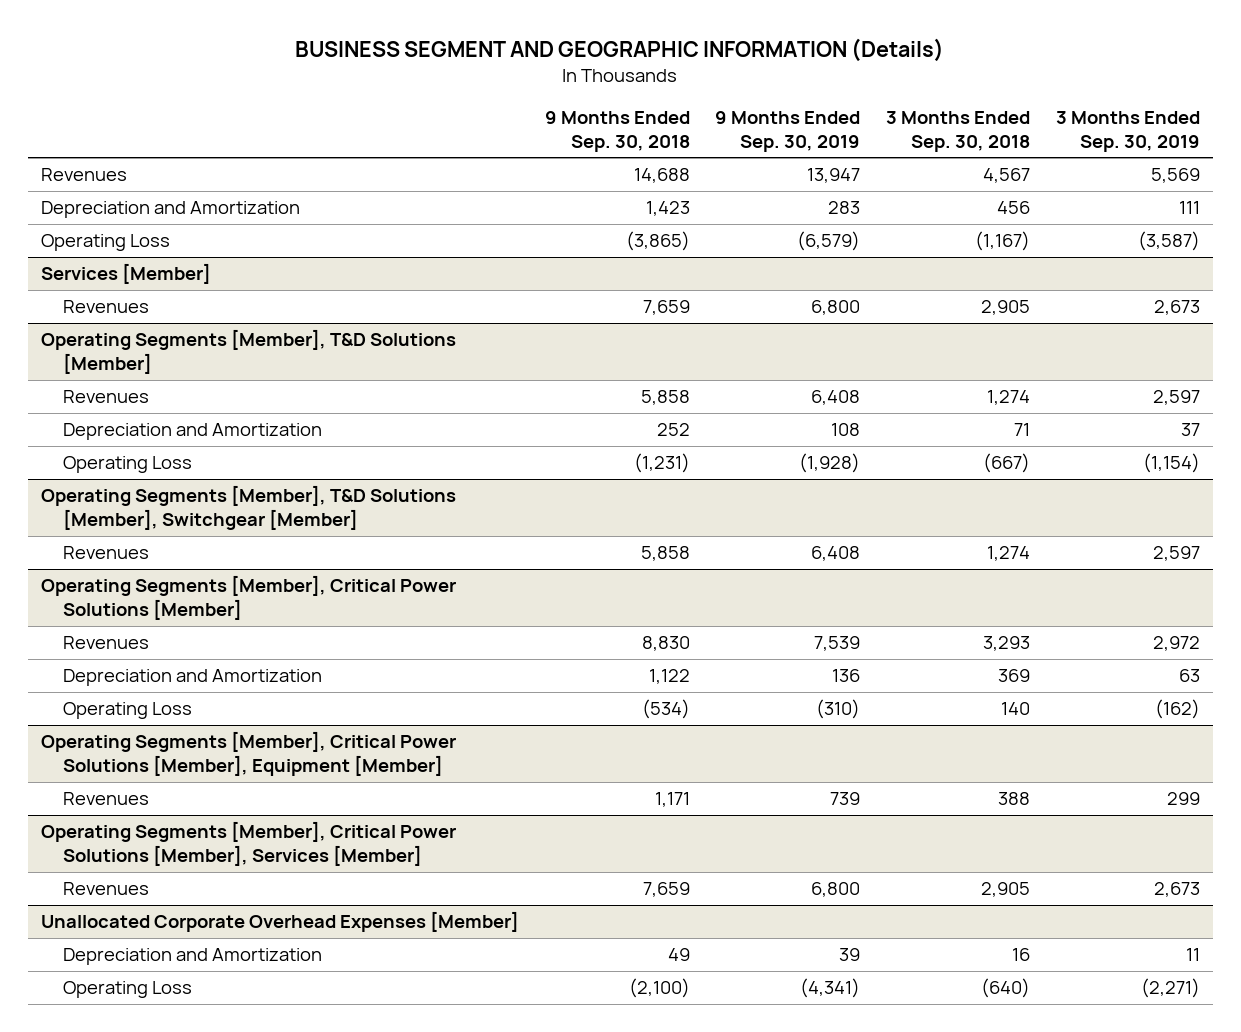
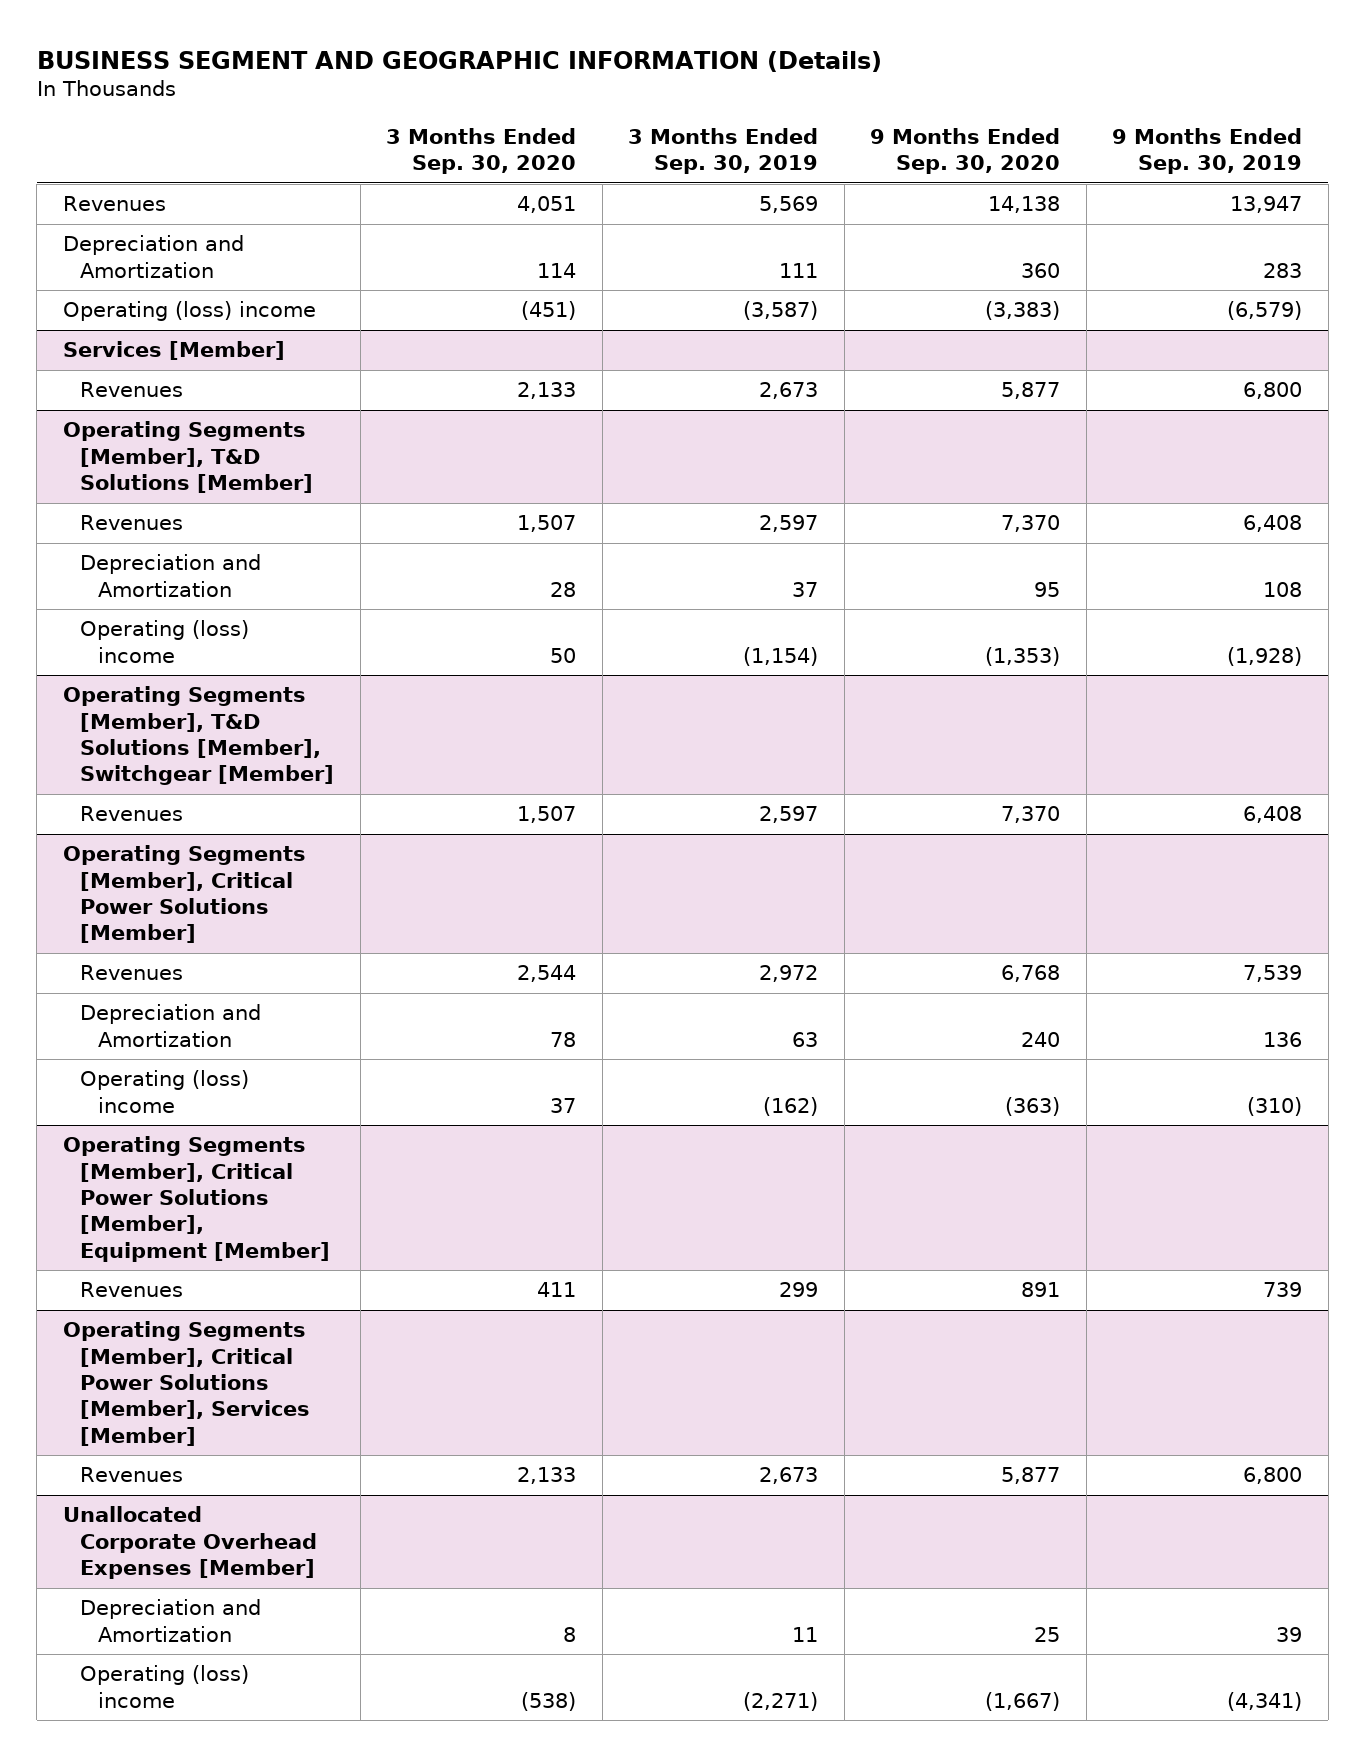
[544,110,690,152] 9 Months Ended Sep. 30, 2018 -> none
[886,110,1031,152] 3 Months Ended Sep. 30, 2018 -> none
none -> [386,128,577,175] 3 Months Ended Sep. 30, 2020
none -> [870,128,1061,175] 9 Months Ended Sep. 30, 2020
[40,234,170,252] Operating Loss -> [62,301,316,322] Operating (loss) income
[62,456,192,474] Operating Loss -> [80,620,250,663] Operating (loss) income
[62,702,192,720] Operating Loss -> [80,1070,250,1113] Operating (loss) income
[62,981,192,999] Operating Loss -> [80,1665,250,1708] Operating (loss) income

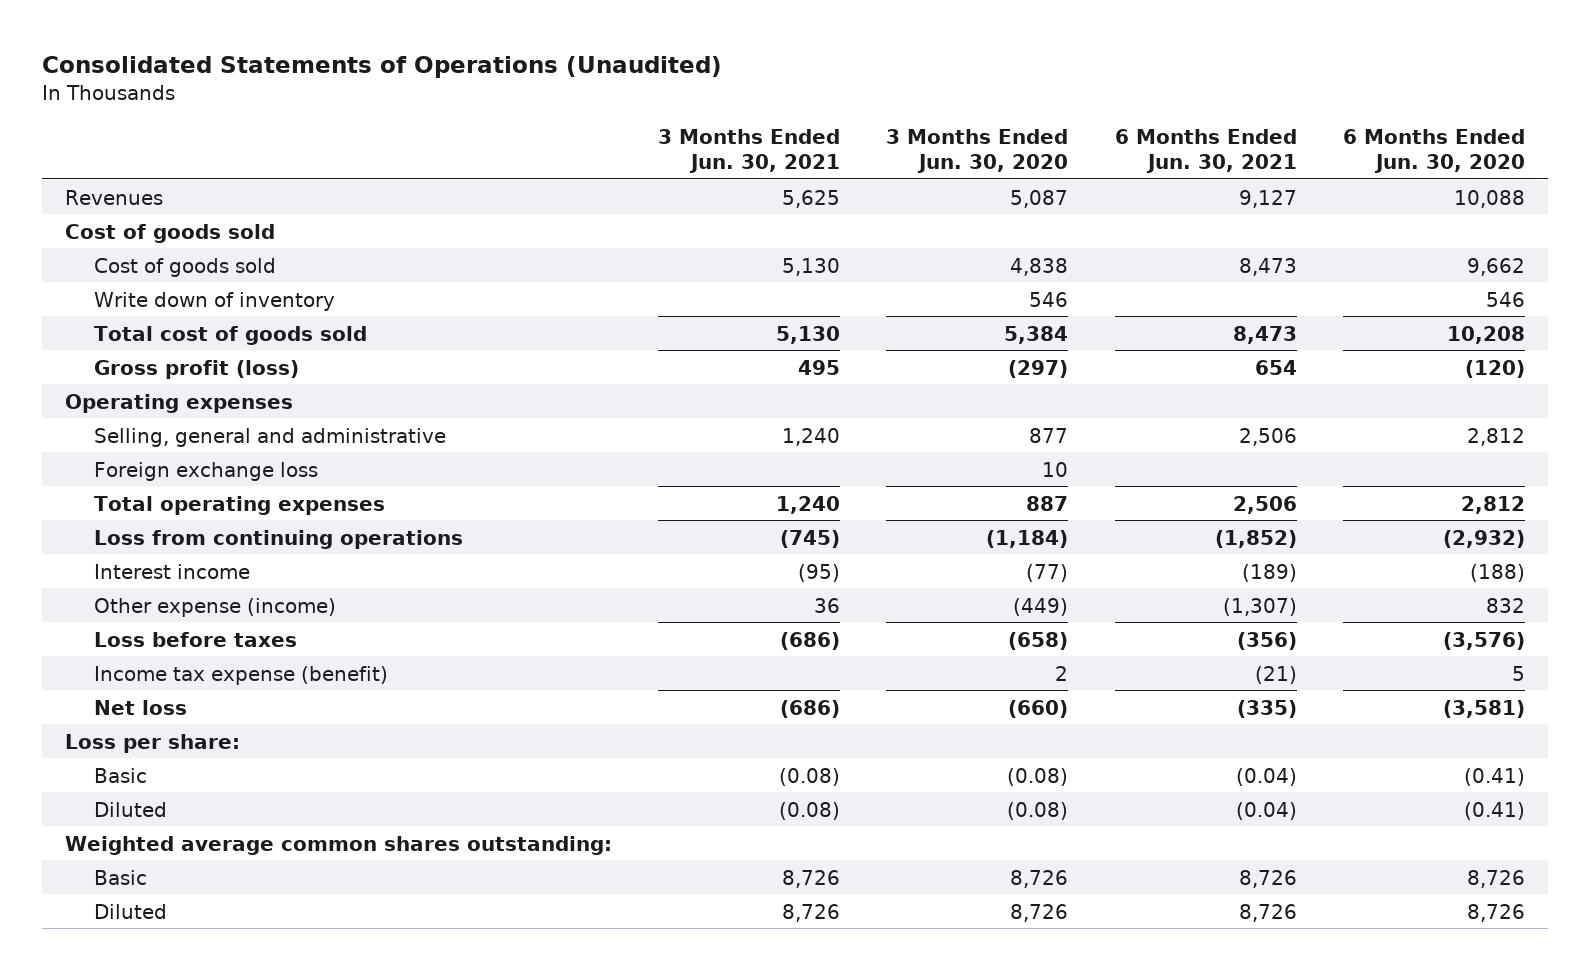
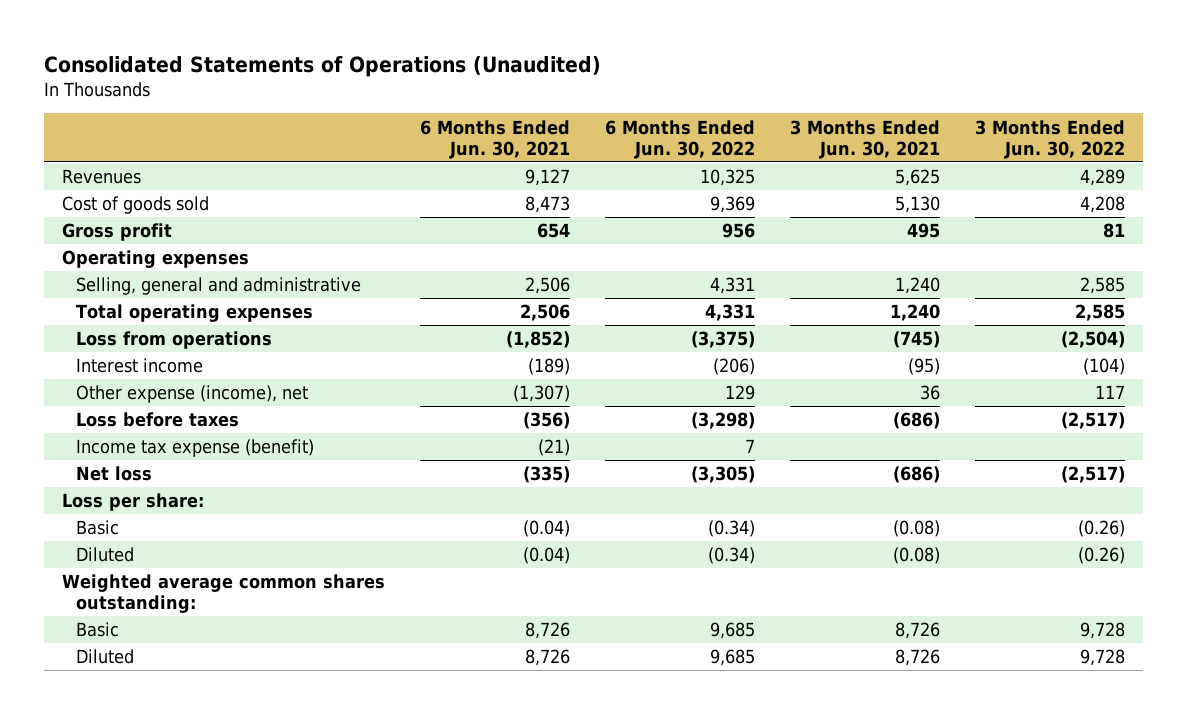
[886,129,1069,173] 3 Months Ended Jun. 30, 2020 -> none
[1342,129,1525,173] 6 Months Ended Jun. 30, 2020 -> none
none -> [604,119,755,159] 6 Months Ended Jun. 30, 2022
none -> [975,119,1126,159] 3 Months Ended Jun. 30, 2022
[64,223,275,243] Cost of goods sold -> none
[93,291,335,311] Write down of inventory -> none
[93,325,367,345] Total cost of goods sold -> none
[93,359,299,379] Gross profit (loss) -> [61,223,172,242] Gross profit
[93,461,318,481] Foreign exchange loss -> none
[93,529,463,549] Loss from continuing operations -> [75,331,272,350] Loss from operations
[93,597,336,617] Other expense (income) -> [75,385,308,404] Other expense (income), net

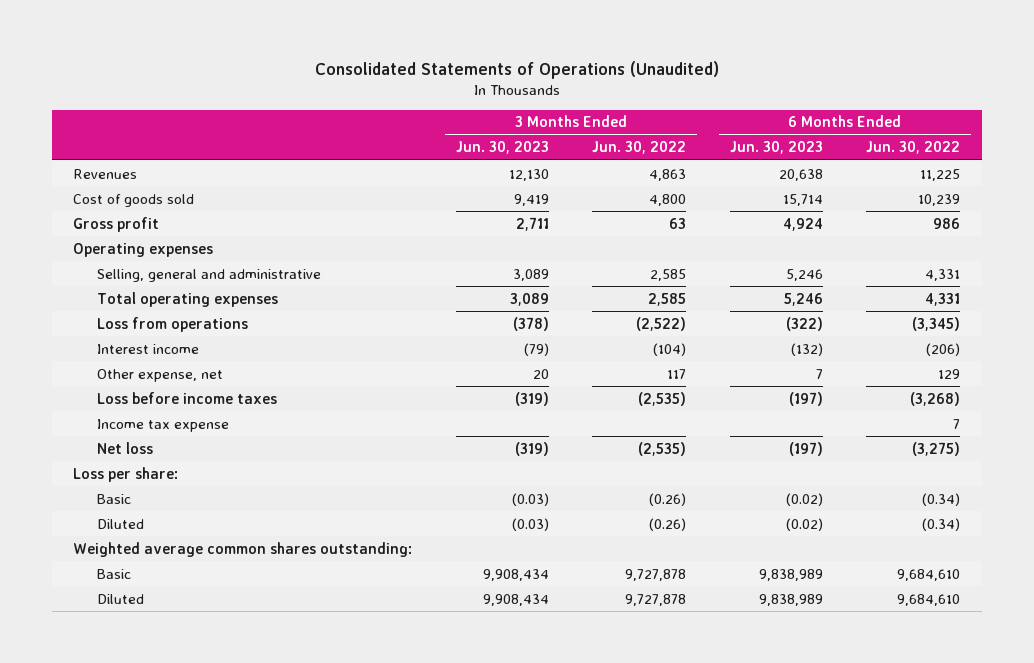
[419,119,570,159] 6 Months Ended Jun. 30, 2021 -> none
[790,119,941,159] 3 Months Ended Jun. 30, 2021 -> none
none -> [455,141,549,155] Jun. 30, 2023
none -> [729,141,823,155] Jun. 30, 2023
[699,169,755,187] 10,325 -> [920,168,961,181] 11,225
[1080,169,1126,187] 4,289 -> [649,168,687,181] 4,863
[709,196,755,214] 9,369 -> [918,193,961,206] 10,239
[1080,196,1126,214] 4,208 -> [649,193,687,206] 4,800
[721,223,755,239] 956 -> [933,217,961,229] 986
[1103,223,1126,239] 81 -> [669,217,687,229] 63
[690,331,755,349] (3,375) -> [912,316,961,331] (3,345)
[1061,331,1126,349] (2,504) -> [636,316,687,331] (2,522)
[75,385,308,404] Other expense (income), net -> [96,368,223,382] Other expense, net
[75,412,239,428] Loss before taxes -> [96,391,277,404] Loss before income taxes
[690,412,755,430] (3,298) -> [910,391,961,406] (3,268)
[1061,412,1126,430] (2,517) -> [638,391,687,406] (2,535)
[75,439,314,458] Income tax expense (benefit) -> [96,418,229,432] Income tax expense
[690,466,755,484] (3,305) -> [912,441,961,456] (3,275)
[1061,466,1126,484] (2,517) -> [638,441,687,456] (2,535)
[709,622,755,640] 9,685 -> [897,568,961,581] 9,684,610
[1080,622,1126,640] 9,728 -> [625,568,687,581] 9,727,878
[709,649,755,667] 9,685 -> [897,593,961,606] 9,684,610
[1080,649,1126,667] 9,728 -> [625,593,687,606] 9,727,878

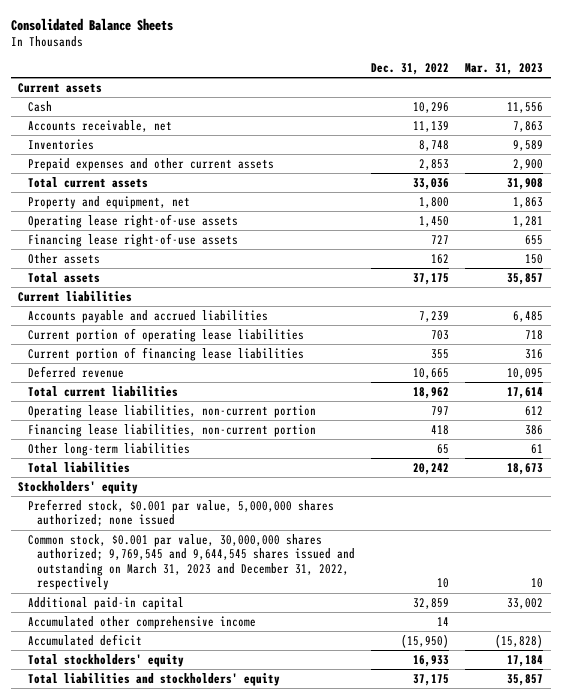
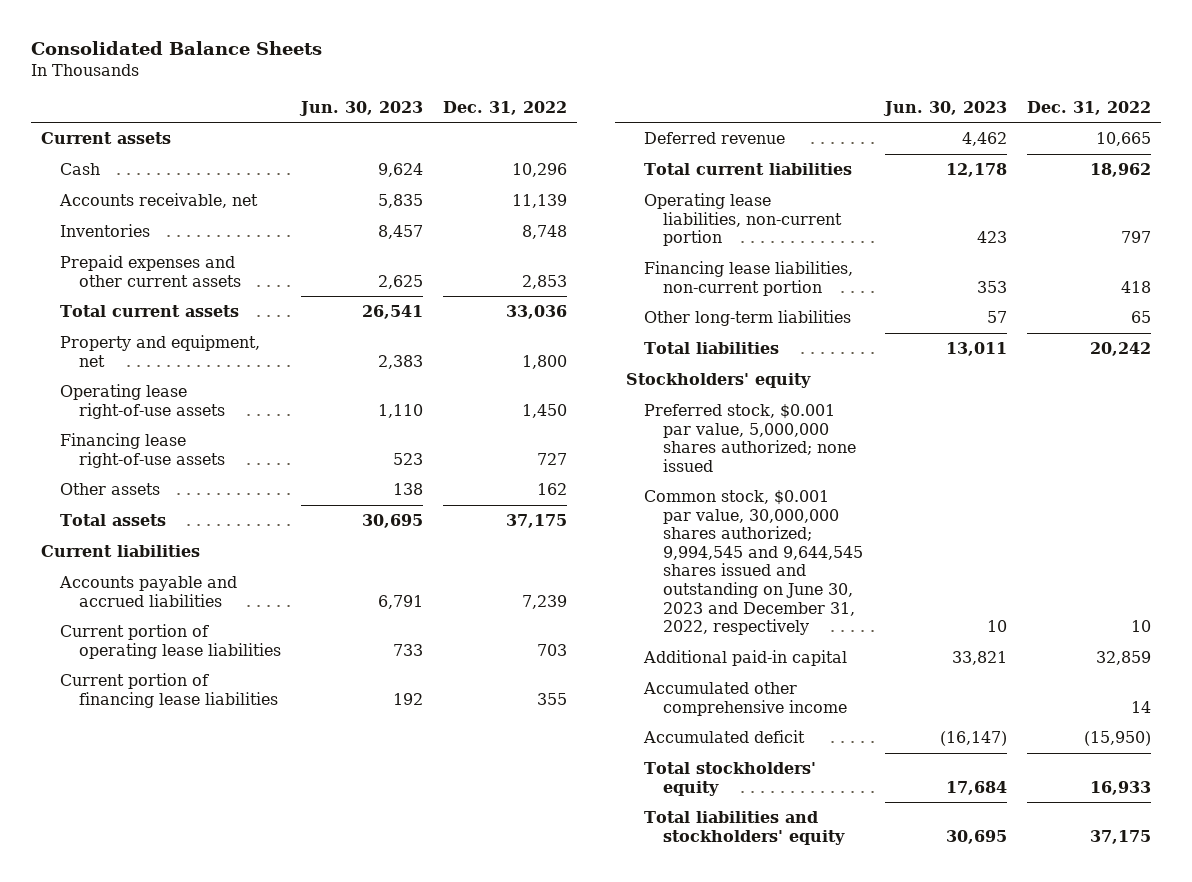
[464,63,543,76] Mar. 31, 2023 -> none
none -> [298,100,423,116] Jun. 30, 2023
[27,533,356,591] Common stock, $0.001 par value, 30,000,000 shares authorized; 9,769,545 and 9,644,545 shares issued and outstanding on March 31, 2023 and December 31, 2022, respectively -> [644,489,863,636] Common stock, $0.001 par value, 30,000,000 shares authorized; 9,994,545 and 9,644,545 shares issued and outstanding on June 30, 2023 and December 31, 2022, respectively

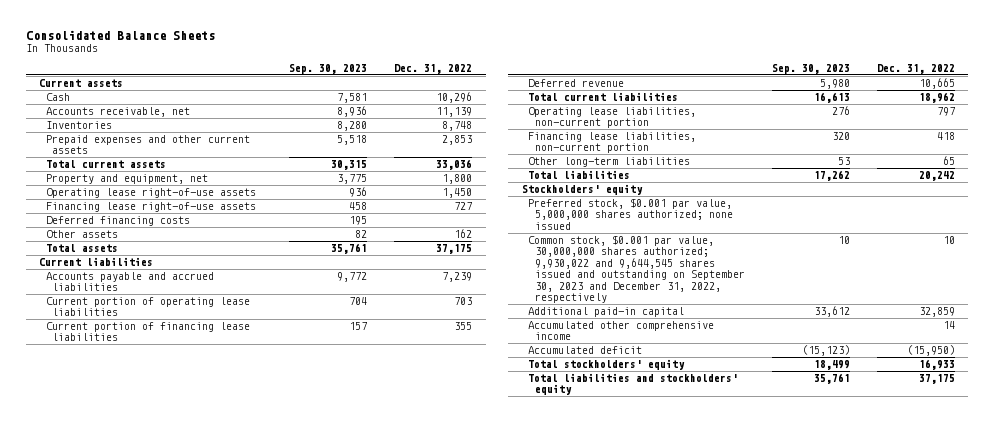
[298,100,423,116] Jun. 30, 2023 -> none
none -> [289,64,368,75] Sep. 30, 2023
none -> [45,216,190,227] Deferred financing costs
[644,489,863,636] Common stock, $0.001 par value, 30,000,000 shares authorized; 9,994,545 and 9,644,545 shares issued and outstanding on June 30, 2023 and December 31, 2022, respectively -> [528,235,745,304] Common stock, $0.001 par value, 30,000,000 shares authorized; 9,930,022 and 9,644,545 shares issued and outstanding on September 30, 2023 and December 31, 2022, respectively

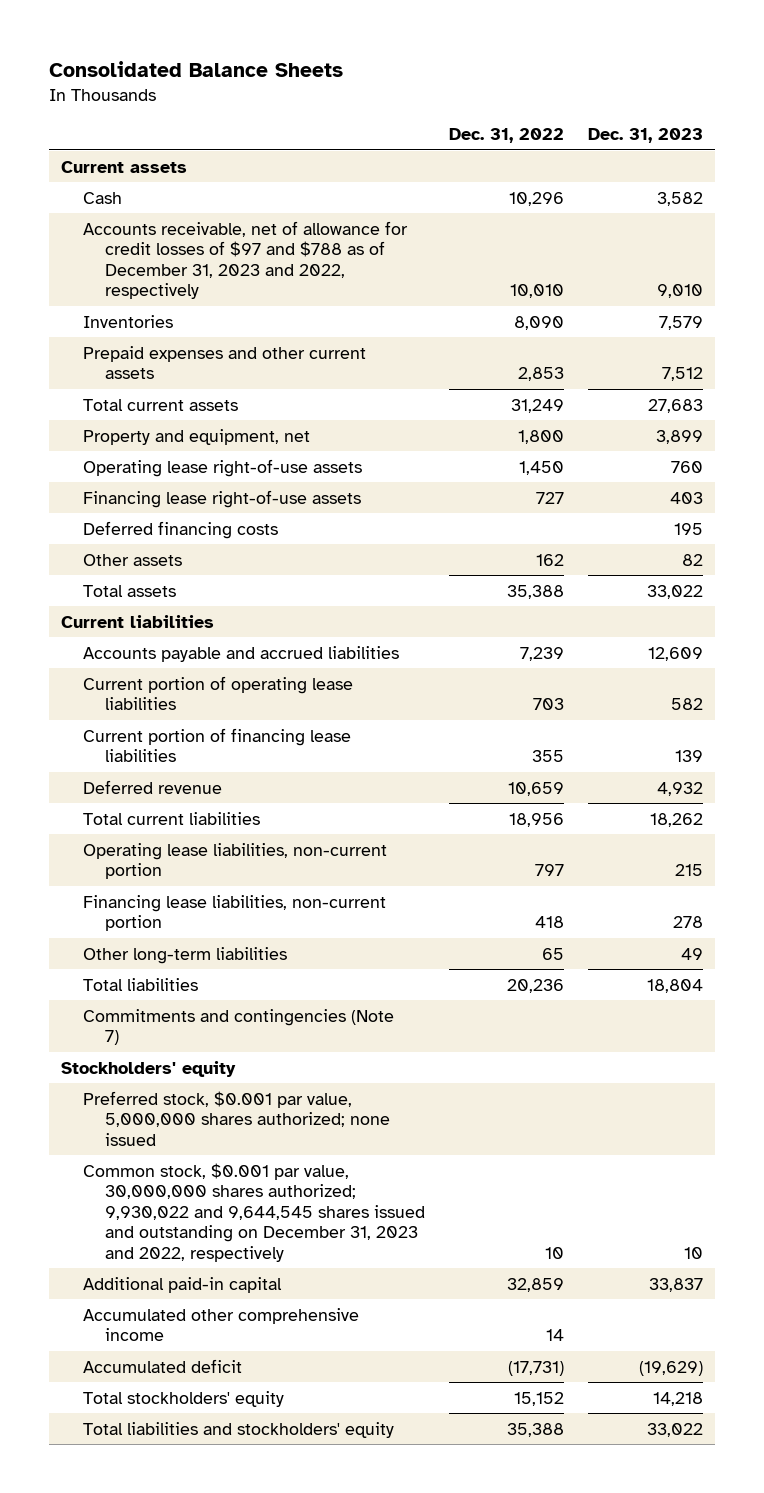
[289,64,368,75] Sep. 30, 2023 -> none
none -> [587,128,703,144] Dec. 31, 2023
[45,107,190,118] Accounts receivable, net -> none
none -> [82,220,408,300] Accounts receivable, net of allowance for credit losses of $97 and $788 as of December 31, 2023 and 2022, respectively
[442,121,473,132] 8,748 -> [513,315,564,330] 8,090
[436,159,473,171] 33,036 -> [510,398,564,413] 31,249
[436,244,473,255] 37,175 -> [506,584,564,599] 35,388
[918,78,955,90] 10,665 -> [507,781,564,796] 10,659
[918,92,955,104] 18,962 -> [508,812,564,827] 18,956
[918,171,955,182] 20,242 -> [506,978,564,993] 20,236
none -> [82,1008,394,1046] Commitments and contingencies (Note 7)
[528,235,745,304] Common stock, $0.001 par value, 30,000,000 shares authorized; 9,930,022 and 9,644,545 shares issued and outstanding on September 30, 2023 and December 31, 2022, respectively -> [82,1162,425,1262] Common stock, $0.001 par value, 30,000,000 shares authorized; 9,930,022 and 9,644,545 shares issued and outstanding on December 31, 2023 and 2022, respectively
[906,345,955,357] (15,950) -> [507,1360,564,1376] (17,731)
[918,359,955,371] 16,933 -> [513,1391,564,1406] 15,152
[918,374,955,385] 37,175 -> [506,1422,564,1437] 35,388

